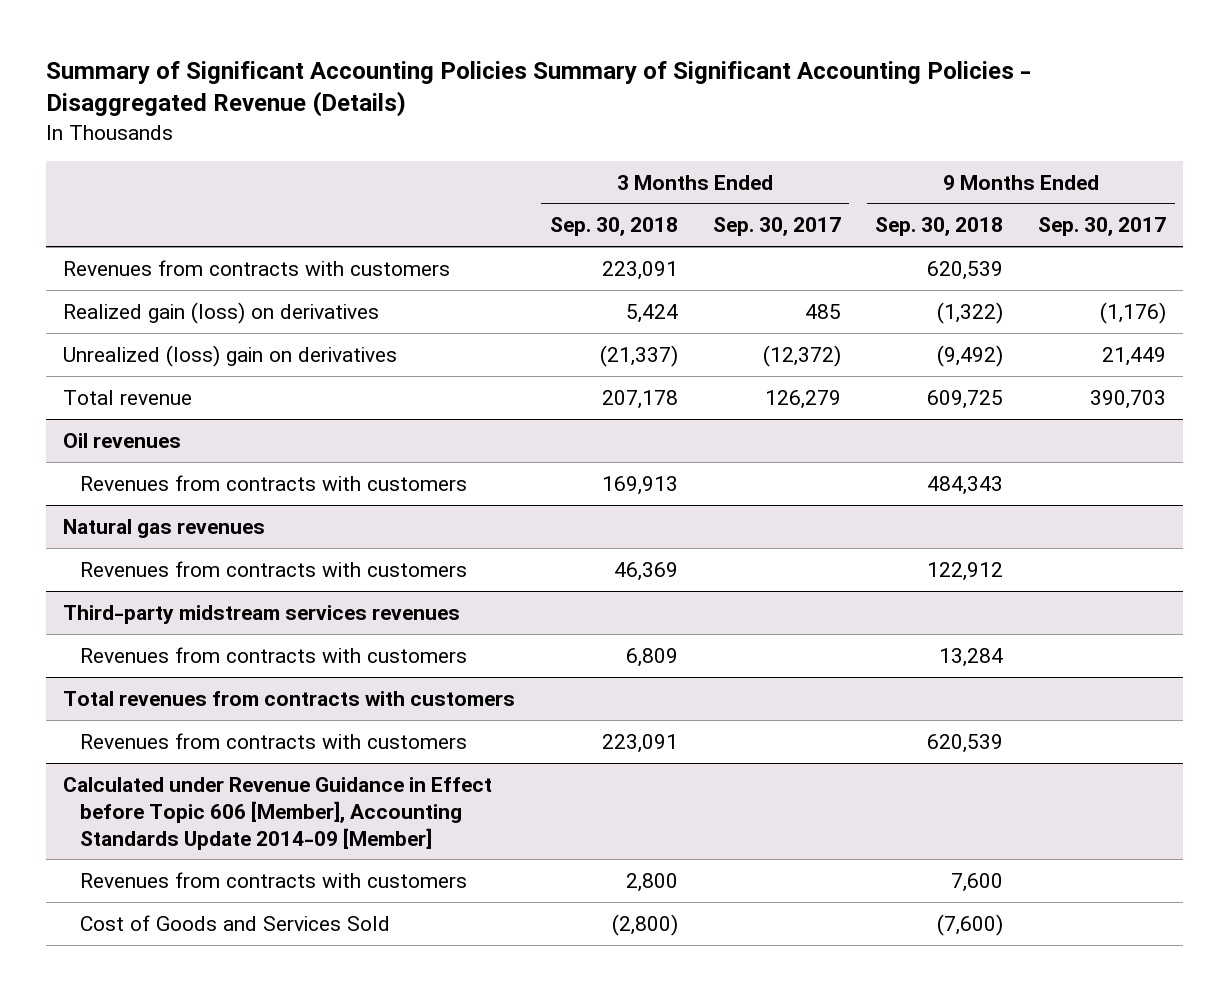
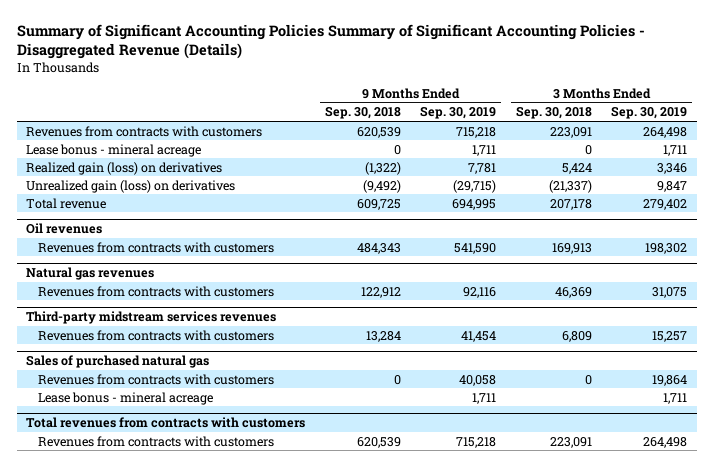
[712,217,841,237] Sep. 30, 2017 -> none
[1038,217,1167,237] Sep. 30, 2017 -> none
none -> [420,106,497,120] Sep. 30, 2019
none -> [611,106,688,120] Sep. 30, 2019
none -> [26,143,202,157] Lease bonus - mineral acreage
[63,344,398,367] Unrealized (loss) gain on derivatives -> [26,179,236,193] Unrealized gain (loss) on derivatives
none -> [26,355,210,369] Sales of purchased natural gas
none -> [37,373,274,385] Revenues from contracts with customers
none -> [37,391,213,405] Lease bonus - mineral acreage
[63,776,493,850] Calculated under Revenue Guidance in Effect before Topic 606 [Member], Accounting Standards Update 2014-09 [Member] -> none
[79,871,467,888] Revenues from contracts with customers -> none
[79,914,390,931] Cost of Goods and Services Sold -> none

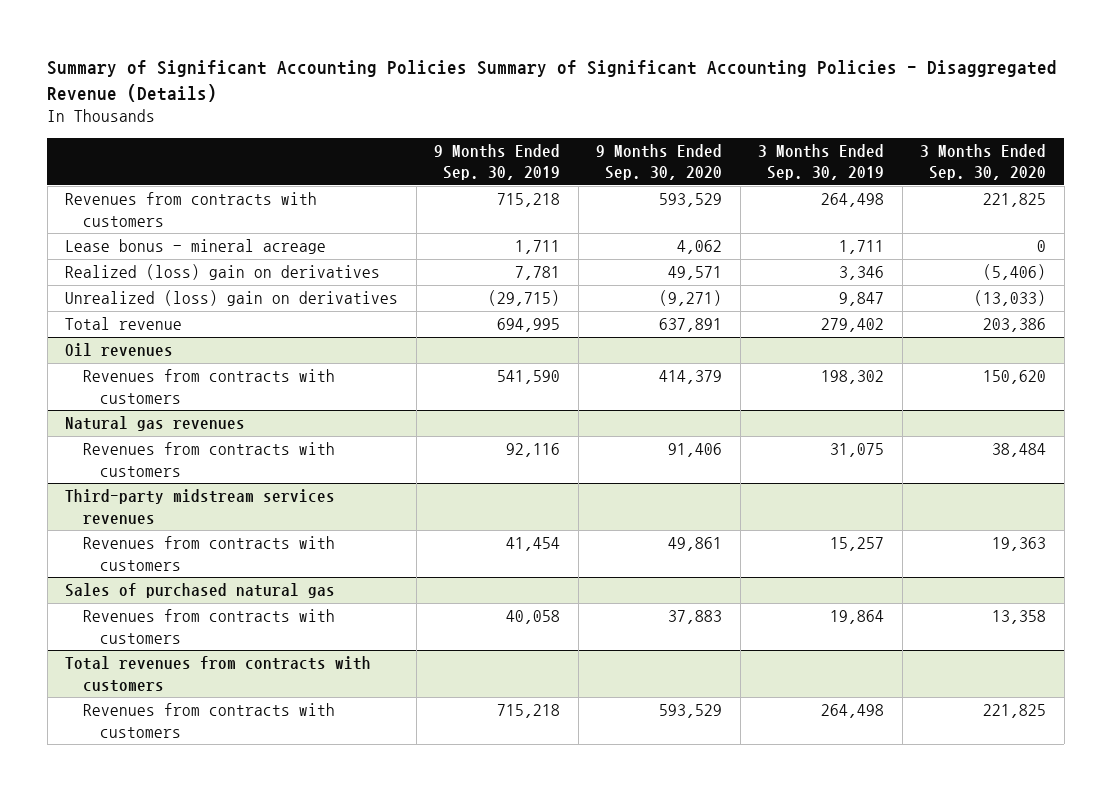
[324,106,401,120] Sep. 30, 2018 -> none
[515,106,592,120] Sep. 30, 2018 -> none
none -> [596,143,723,181] 9 Months Ended Sep. 30, 2020
none -> [920,143,1047,181] 3 Months Ended Sep. 30, 2020
[26,161,223,175] Realized gain (loss) on derivatives -> [65,264,381,281] Realized (loss) gain on derivatives
[26,179,236,193] Unrealized gain (loss) on derivatives -> [65,290,399,307] Unrealized (loss) gain on derivatives
[37,391,213,405] Lease bonus - mineral acreage -> none

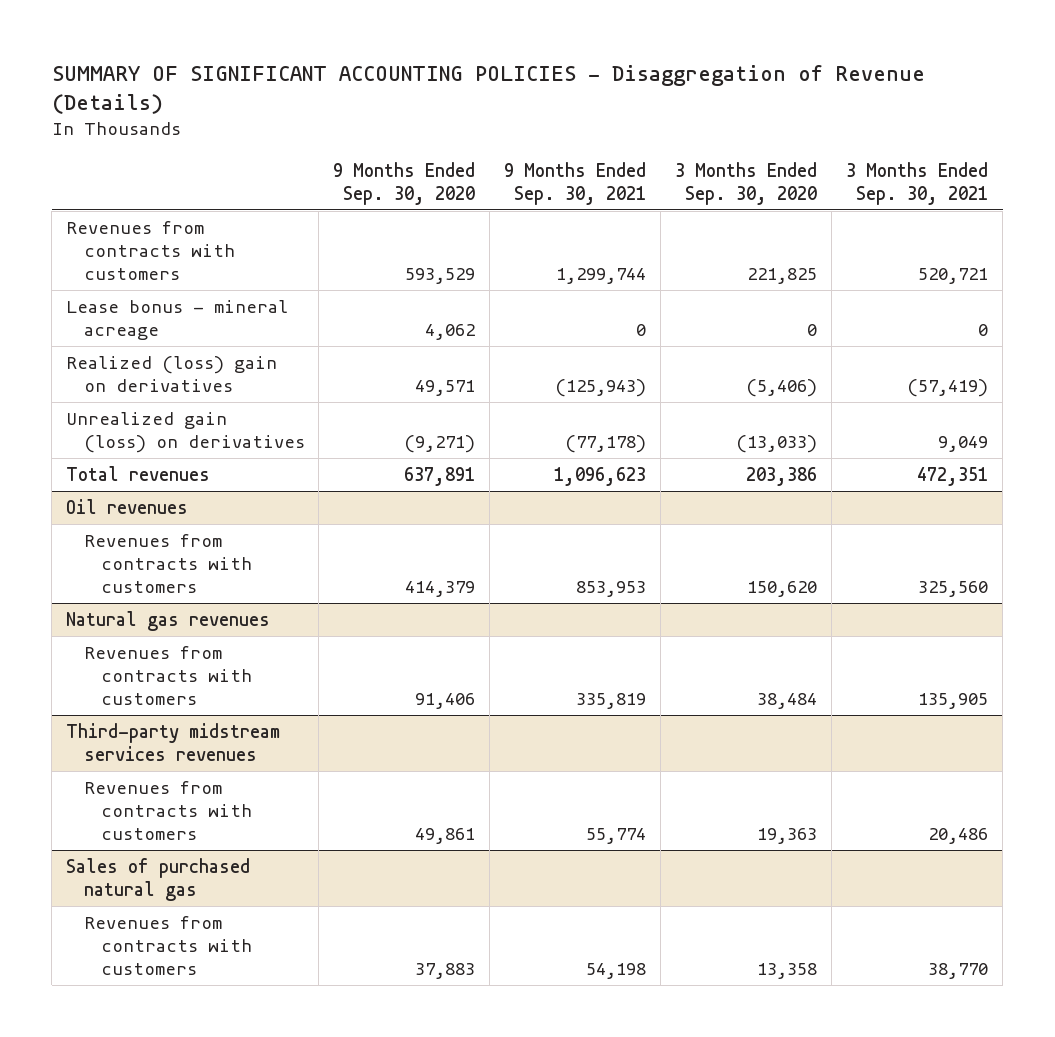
[47,59,1058,102] Summary of Significant Accounting Policies Summary of Significant Accounting Policies - Disaggregated Revenue (Details) -> [51,65,925,115] SUMMARY OF SIGNIFICANT ACCOUNTING POLICIES - Disaggregation of Revenue (Details)
[434,143,561,181] 9 Months Ended Sep. 30, 2019 -> none
[758,143,885,181] 3 Months Ended Sep. 30, 2019 -> none
none -> [504,161,647,205] 9 Months Ended Sep. 30, 2021
none -> [846,161,989,205] 3 Months Ended Sep. 30, 2021
[65,290,399,307] Unrealized (loss) gain on derivatives -> [66,411,305,453] Unrealized gain (loss) on derivatives
[65,317,183,331] Total revenue -> [66,465,211,481] Total revenues
[65,656,372,692] Total revenues from contracts with customers -> none
[82,703,335,738] Revenues from contracts with customers -> none

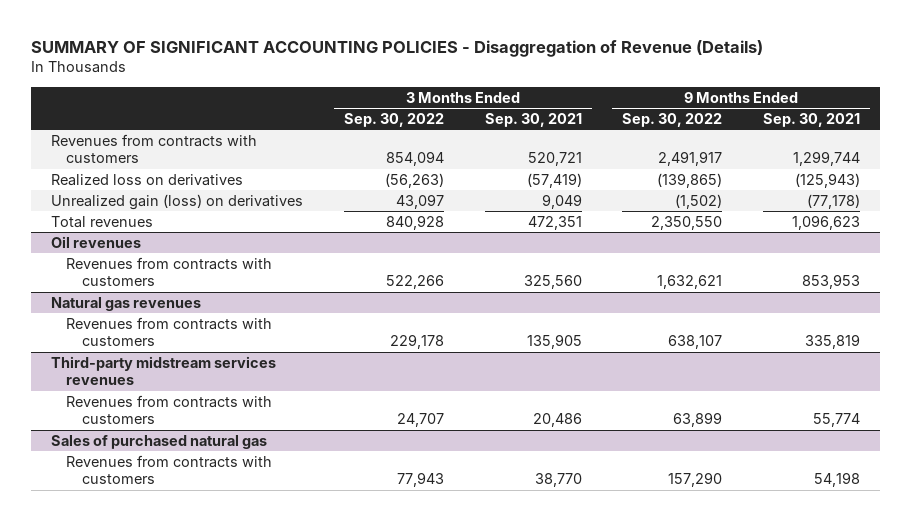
[333,161,476,205] 9 Months Ended Sep. 30, 2020 -> none
[675,161,818,205] 3 Months Ended Sep. 30, 2020 -> none
none -> [343,112,444,127] Sep. 30, 2022
none -> [622,112,723,127] Sep. 30, 2022
[66,299,289,340] Lease bonus - mineral acreage -> none
[66,355,278,392] Realized (loss) gain on derivatives -> [51,173,244,186] Realized loss on derivatives

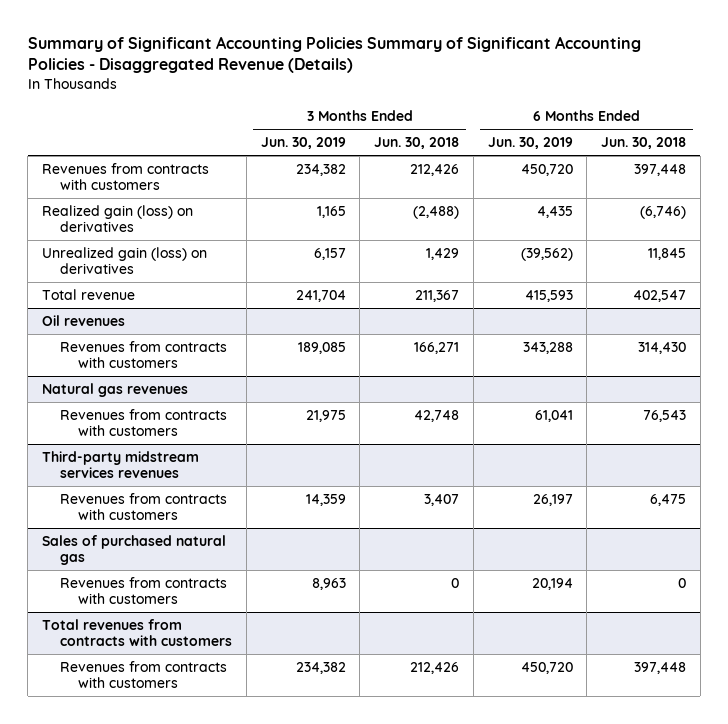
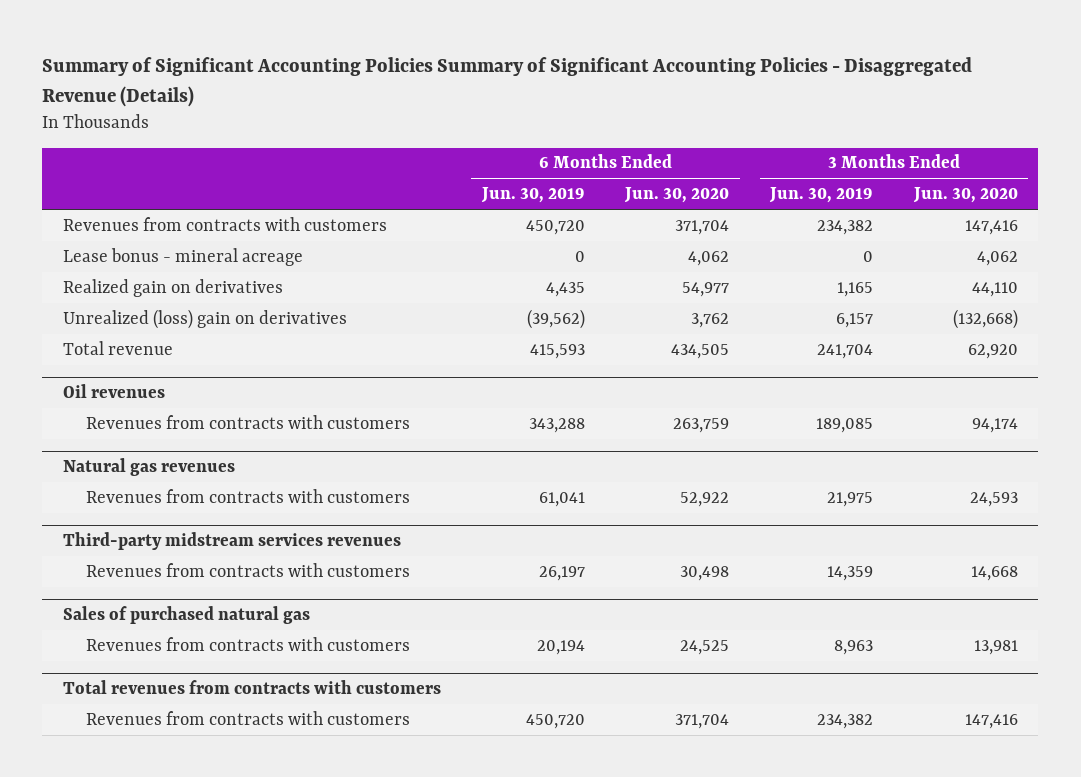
[374,137,460,150] Jun. 30, 2018 -> none
[601,137,687,150] Jun. 30, 2018 -> none
none -> [624,187,730,204] Jun. 30, 2020
none -> [913,187,1019,204] Jun. 30, 2020
none -> [62,247,303,266] Lease bonus - mineral acreage
[41,205,193,233] Realized gain (loss) on derivatives -> [62,278,283,297] Realized gain on derivatives
[41,247,207,275] Unrealized gain (loss) on derivatives -> [62,308,347,329] Unrealized (loss) gain on derivatives

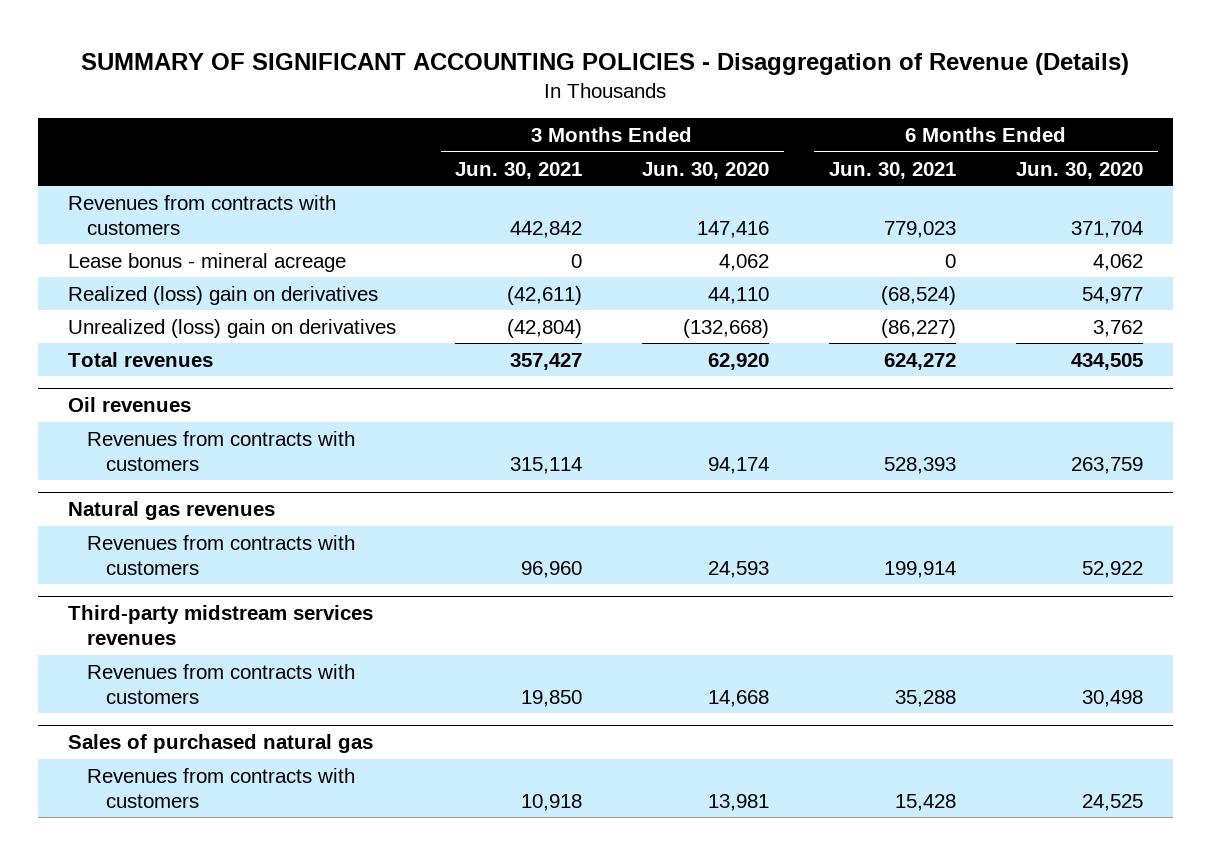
[42,57,973,108] Summary of Significant Accounting Policies Summary of Significant Accounting Policies - Disaggregated Revenue (Details) -> [81,52,1130,75] SUMMARY OF SIGNIFICANT ACCOUNTING POLICIES - Disaggregation of Revenue (Details)
[480,187,585,204] Jun. 30, 2019 -> none
[769,187,874,204] Jun. 30, 2019 -> none
none -> [455,161,583,179] Jun. 30, 2021
none -> [829,161,957,179] Jun. 30, 2021
[62,278,283,297] Realized gain on derivatives -> [67,285,378,305] Realized (loss) gain on derivatives
[62,340,173,355] Total revenue -> [67,351,213,367] Total revenues
[62,680,441,695] Total revenues from contracts with customers -> none
[85,710,410,725] Revenues from contracts with customers -> none

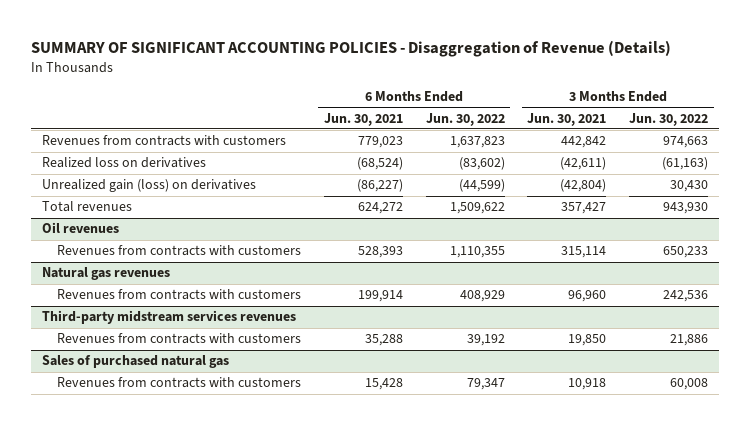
[642,161,770,179] Jun. 30, 2020 -> none
[1016,161,1144,179] Jun. 30, 2020 -> none
none -> [425,112,505,126] Jun. 30, 2022
none -> [629,112,709,126] Jun. 30, 2022
[67,252,346,272] Lease bonus - mineral acreage -> none
[67,285,378,305] Realized (loss) gain on derivatives -> [41,157,206,169] Realized loss on derivatives
[67,318,396,338] Unrealized (loss) gain on derivatives -> [41,179,256,193] Unrealized gain (loss) on derivatives

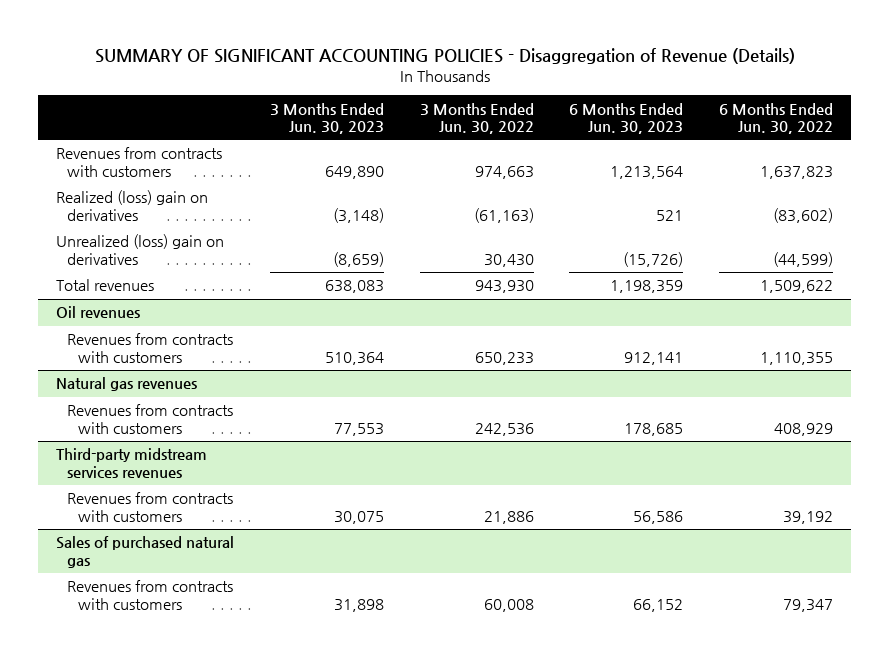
[323,112,403,126] Jun. 30, 2021 -> none
[527,112,607,126] Jun. 30, 2021 -> none
none -> [269,102,384,135] 3 Months Ended Jun. 30, 2023
none -> [569,102,684,135] 6 Months Ended Jun. 30, 2023
[41,157,206,169] Realized loss on derivatives -> [56,190,209,221] Realized (loss) gain on derivatives
[41,179,256,193] Unrealized gain (loss) on derivatives -> [56,234,225,265] Unrealized (loss) gain on derivatives

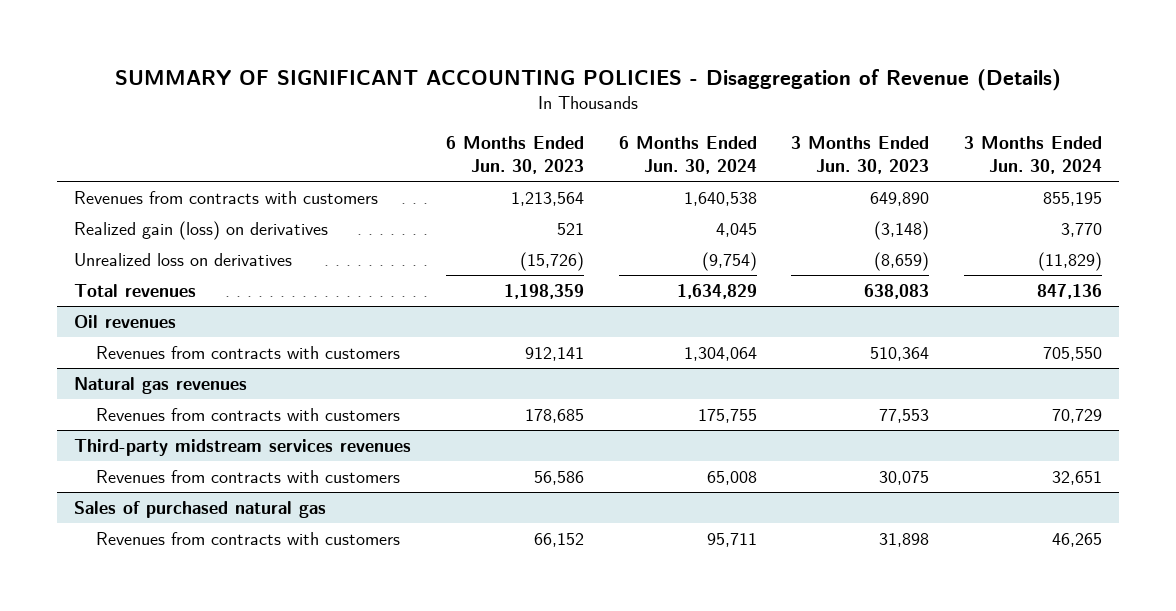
[419,102,534,135] 3 Months Ended Jun. 30, 2022 -> none
[719,102,834,135] 6 Months Ended Jun. 30, 2022 -> none
none -> [618,135,757,174] 6 Months Ended Jun. 30, 2024
none -> [963,135,1102,174] 3 Months Ended Jun. 30, 2024
[56,190,209,221] Realized (loss) gain on derivatives -> [74,220,329,240] Realized gain (loss) on derivatives
[56,234,225,265] Unrealized (loss) gain on derivatives -> [74,252,293,266] Unrealized loss on derivatives

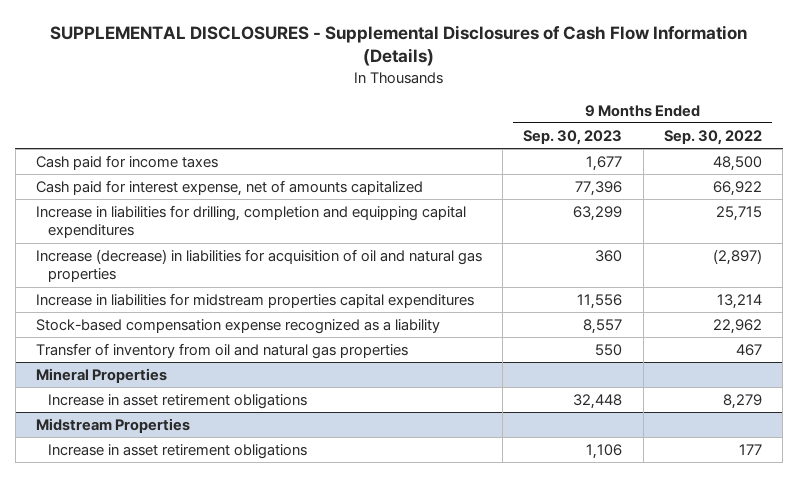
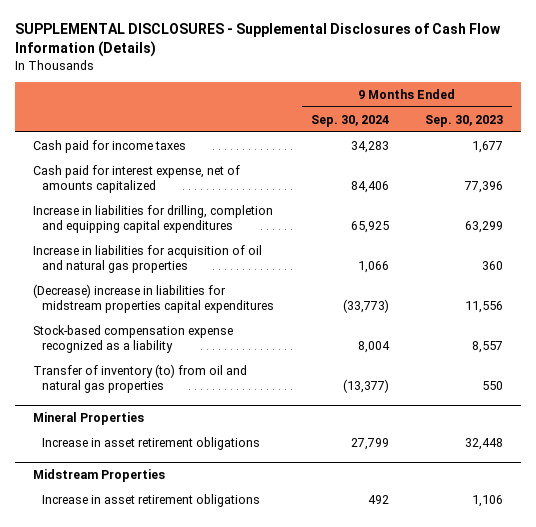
[663,129,762,145] Sep. 30, 2022 -> none
none -> [310,114,389,127] Sep. 30, 2024
[35,248,482,283] Increase (decrease) in liabilities for acquisition of oil and natural gas properties -> [32,244,262,274] Increase in liabilities for acquisition of oil and natural gas properties
[35,292,474,308] Increase in liabilities for midstream properties capital expenditures -> [32,283,275,314] (Decrease) increase in liabilities for midstream properties capital expenditures
[35,342,408,359] Transfer of inventory from oil and natural gas properties -> [32,363,247,394] Transfer of inventory (to) from oil and natural gas properties

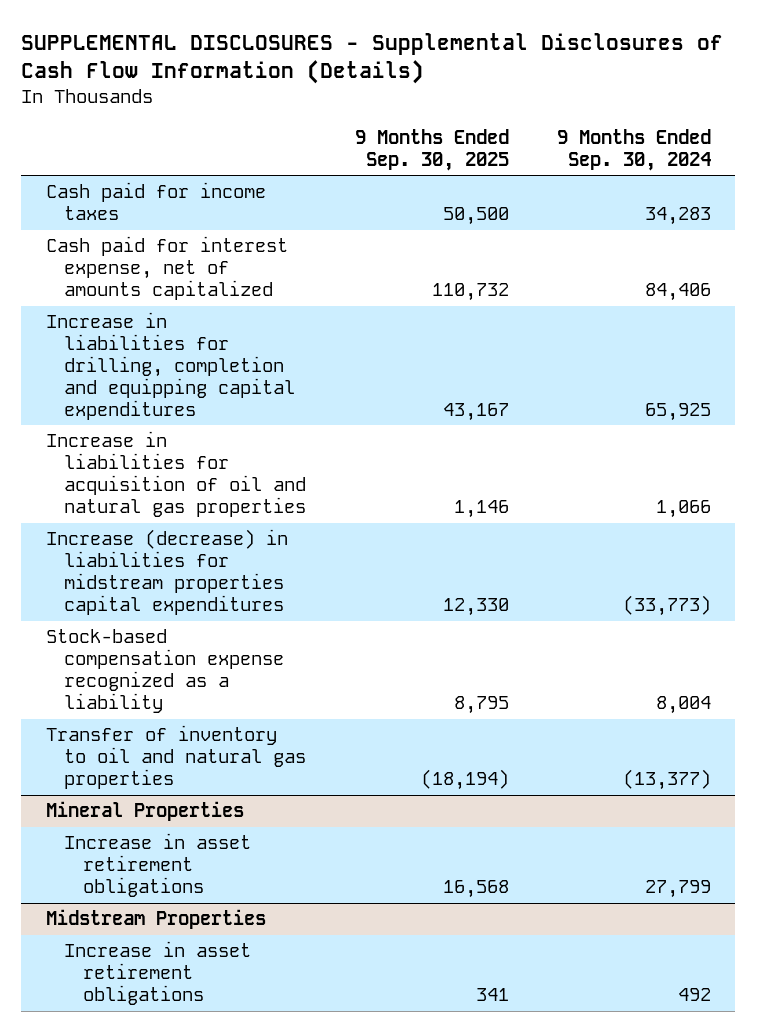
[424,114,503,127] Sep. 30, 2023 -> none
none -> [354,129,509,171] 9 Months Ended Sep. 30, 2025
[32,283,275,314] (Decrease) increase in liabilities for midstream properties capital expenditures -> [45,529,288,615] Increase (decrease) in liabilities for midstream properties capital expenditures
[32,363,247,394] Transfer of inventory (to) from oil and natural gas properties -> [45,725,307,790] Transfer of inventory to oil and natural gas properties

